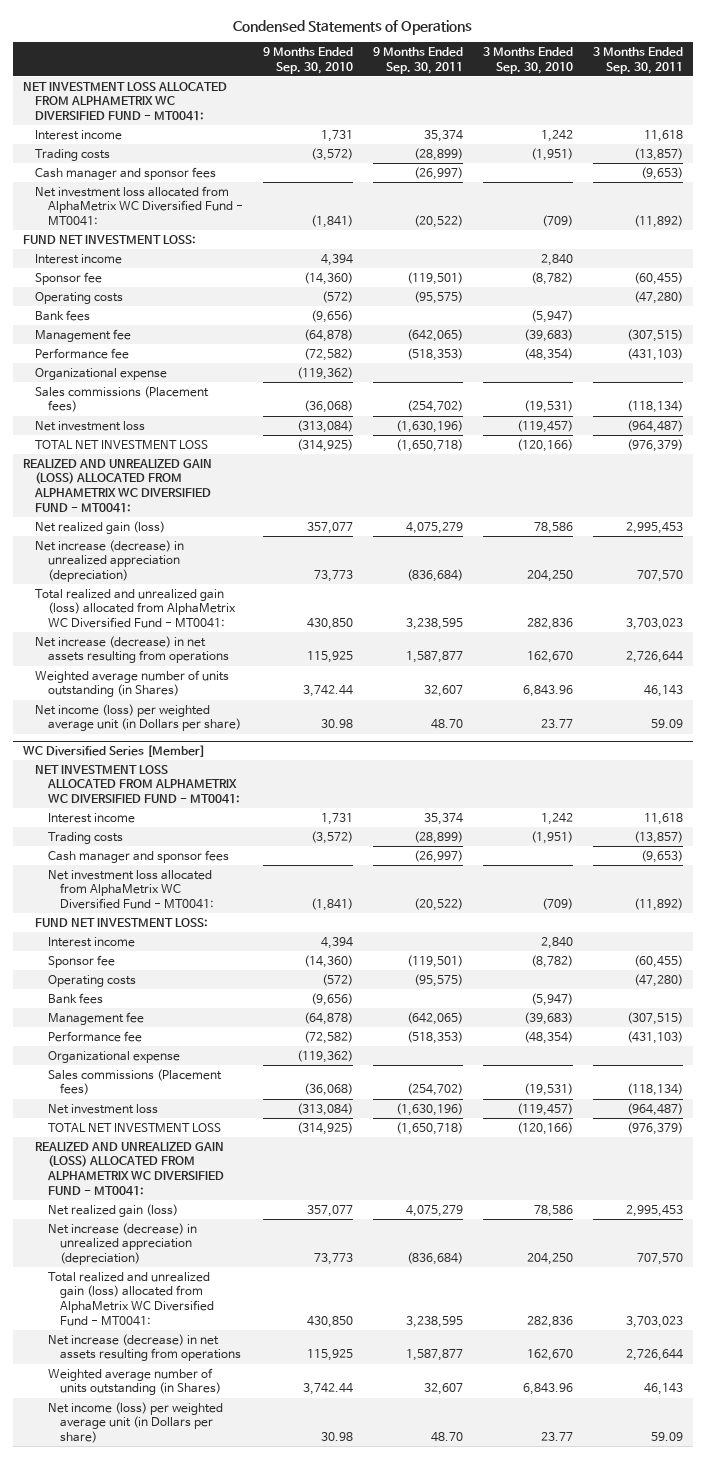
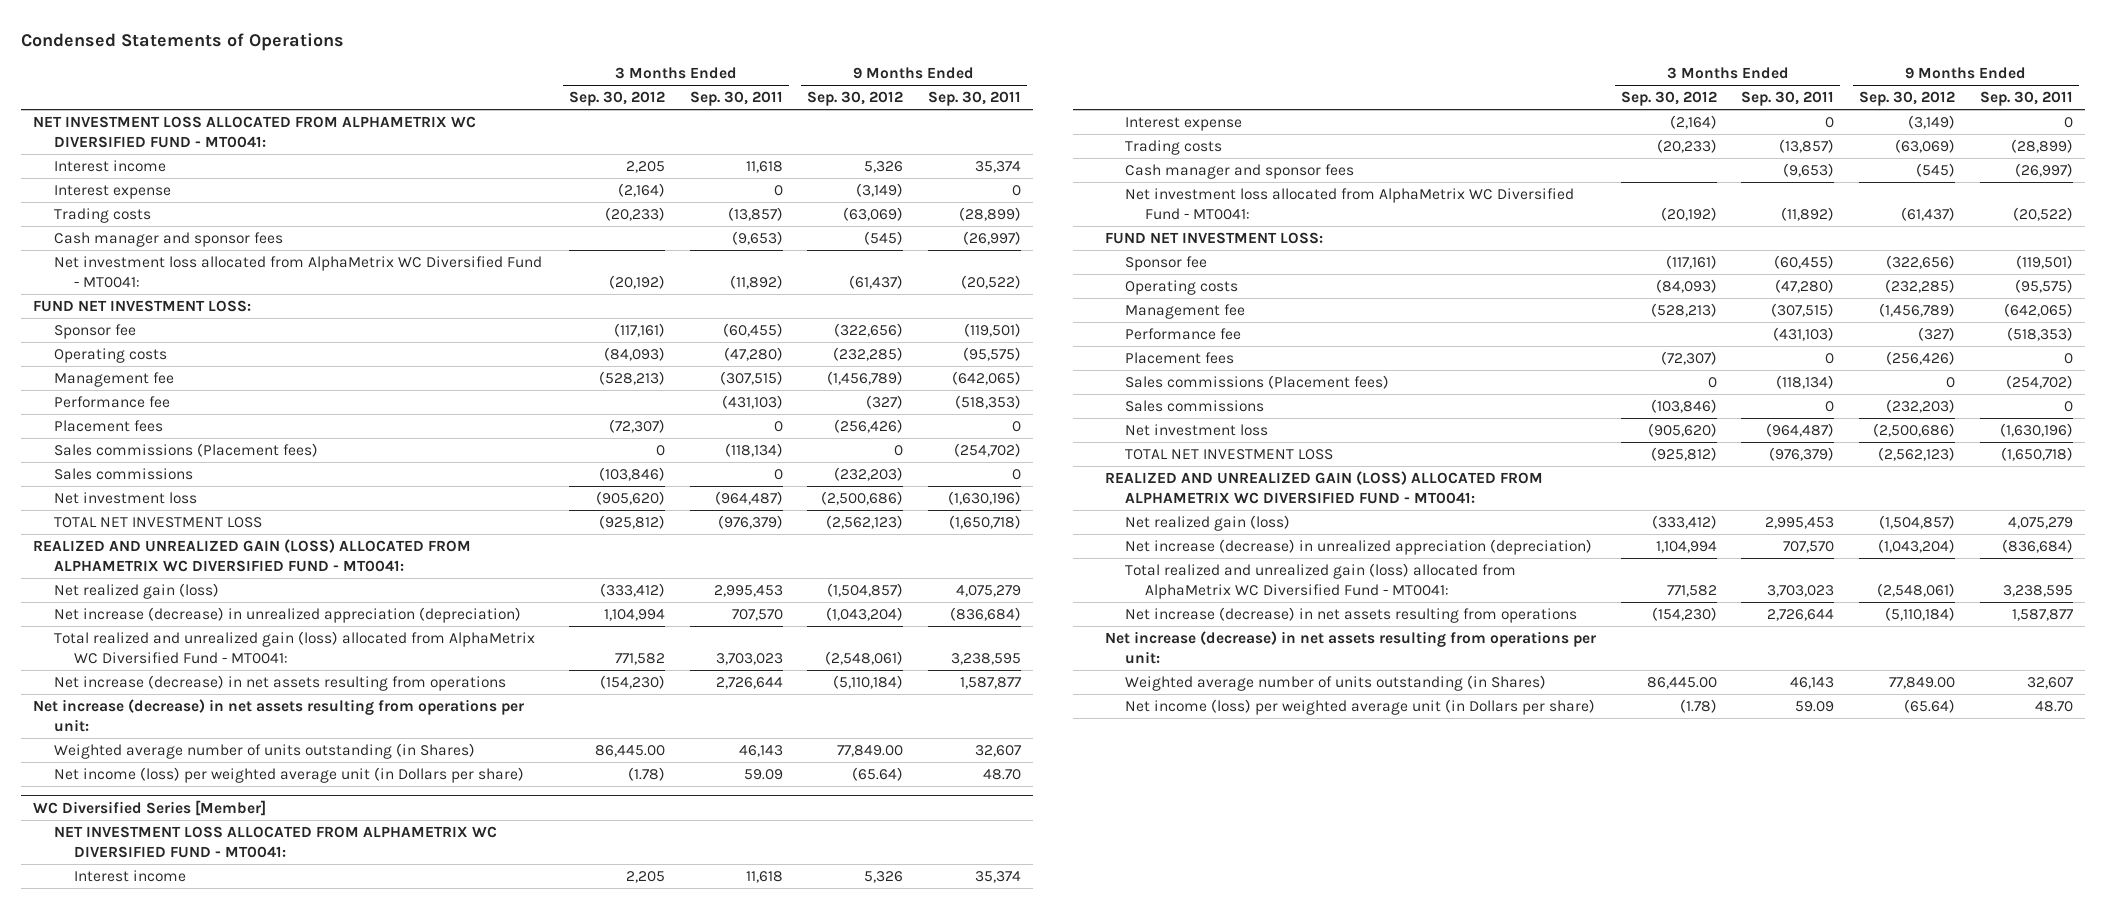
[262,46,353,74] 9 Months Ended Sep. 30, 2010 -> none
[482,46,573,74] 3 Months Ended Sep. 30, 2010 -> none
none -> [569,91,666,107] Sep. 30, 2012
none -> [807,91,904,107] Sep. 30, 2012
none -> [53,184,171,199] Interest expense
[35,253,123,264] Interest income -> none
[35,309,91,321] Bank fees -> none
[35,367,168,380] Organizational expense -> none
none -> [53,419,163,432] Placement fees
none -> [53,467,193,480] Sales commissions
none -> [33,698,525,732] Net increase (decrease) in net assets resulting from operations per unit:
none -> [1125,116,1243,131] Interest expense
[47,936,135,947] Interest income -> none
[47,992,103,1004] Bank fees -> none
[47,1050,180,1063] Organizational expense -> none
none -> [1125,351,1235,364] Placement fees
none -> [1125,399,1265,412] Sales commissions
none -> [1105,630,1597,664] Net increase (decrease) in net assets resulting from operations per unit:

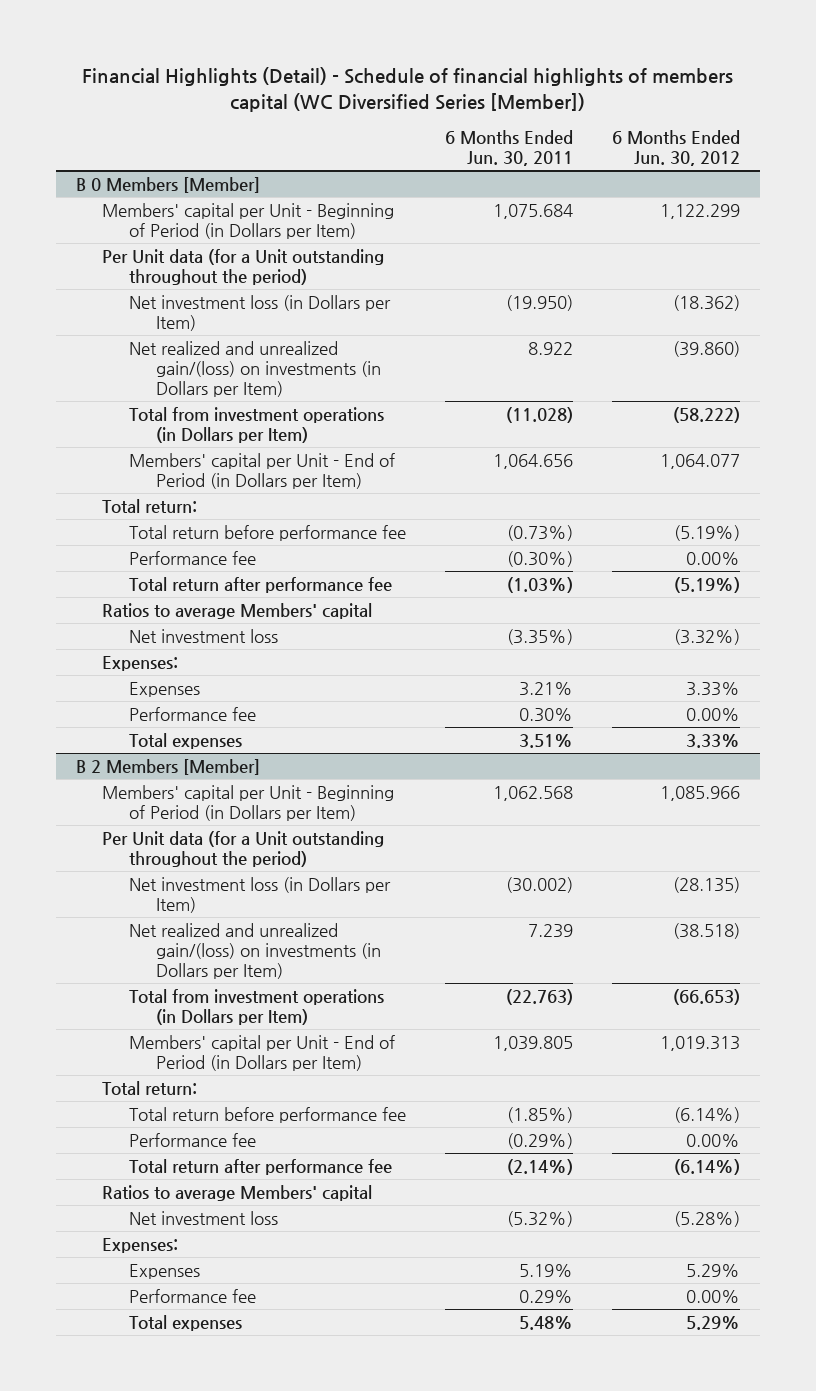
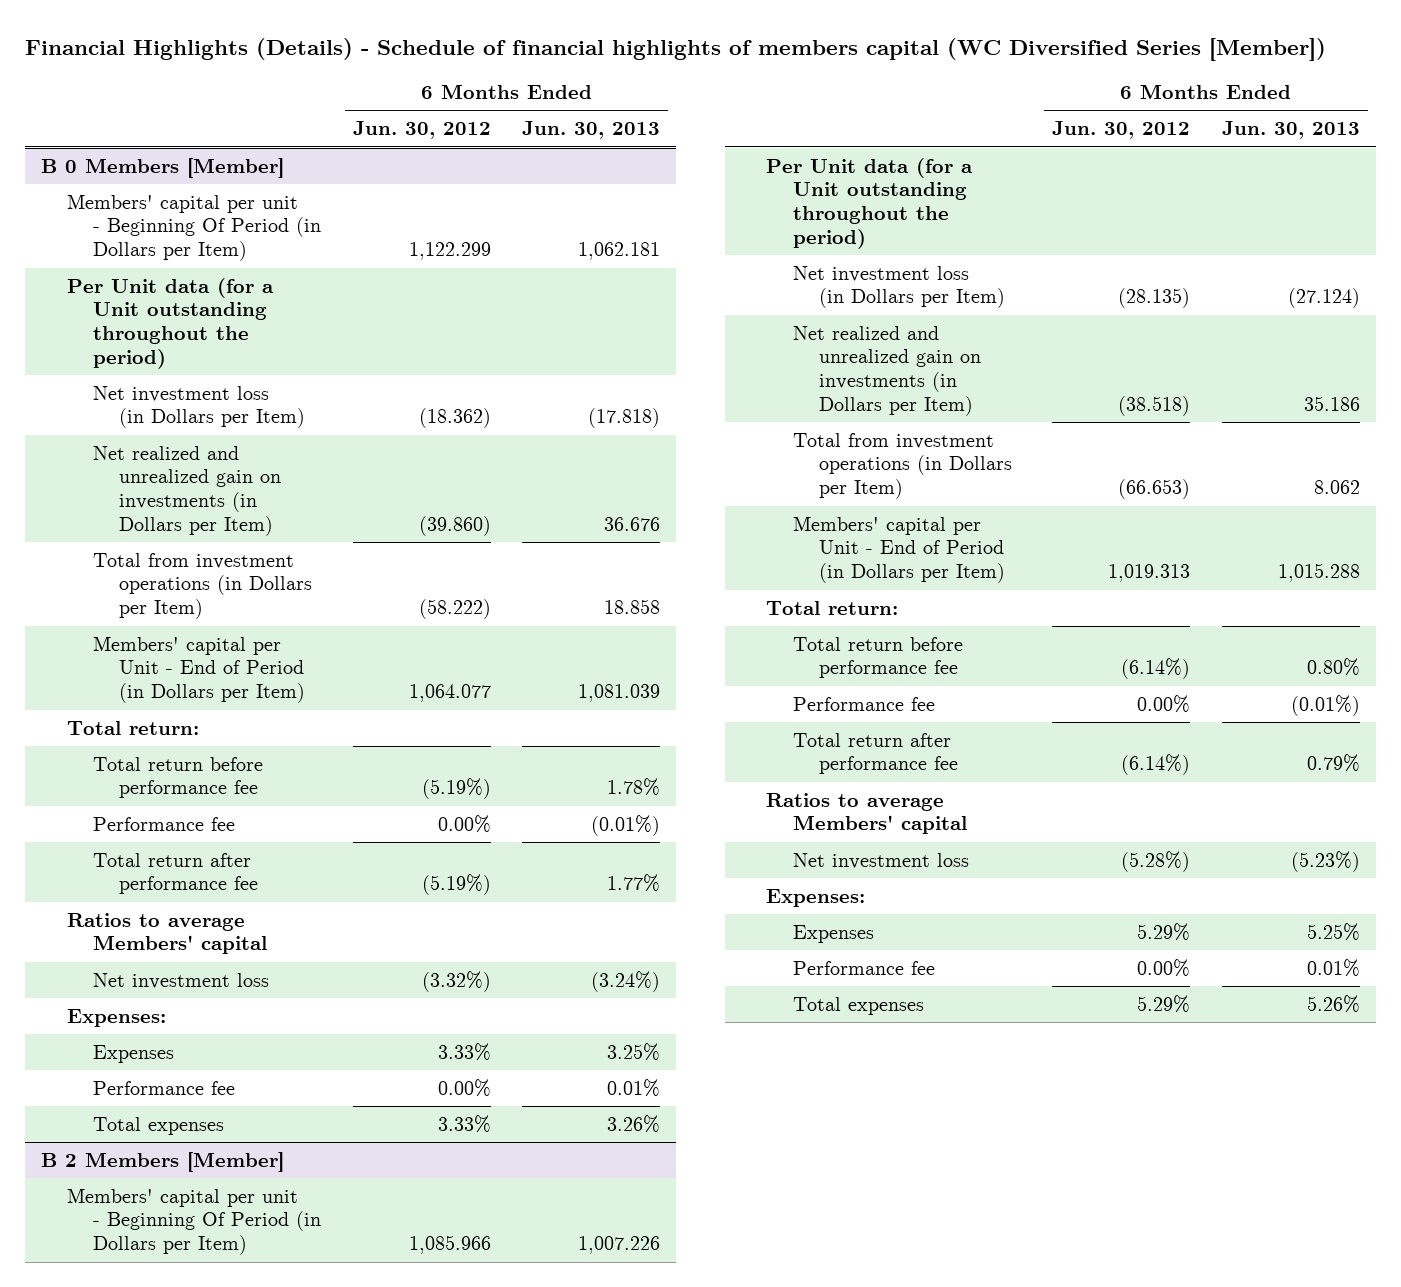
[82,66,734,112] Financial Highlights (Detail) - Schedule of financial highlights of members capital (WC Diversified Series [Member]) -> [25,38,1327,62] Financial Highlights (Details) - Schedule of financial highlights of members capital (WC Diversified Series [Member])
[445,130,574,167] 6 Months Ended Jun. 30, 2011 -> none
none -> [522,121,661,140] Jun. 30, 2013
[102,202,395,239] Members' capital per Unit - Beginning of Period (in Dollars per Item) -> [66,193,322,262] Members' capital per unit - Beginning Of Period (in Dollars per Item)
[128,340,381,397] Net realized and unrealized gain/(loss) on investments (in Dollars per Item) -> [93,445,282,536] Net realized and unrealized gain on investments (in Dollars per Item)
[102,784,395,821] Members' capital per Unit - Beginning of Period (in Dollars per Item) -> [66,1187,322,1256] Members' capital per unit - Beginning Of Period (in Dollars per Item)
[128,922,381,979] Net realized and unrealized gain/(loss) on investments (in Dollars per Item) -> [792,325,981,416] Net realized and unrealized gain on investments (in Dollars per Item)

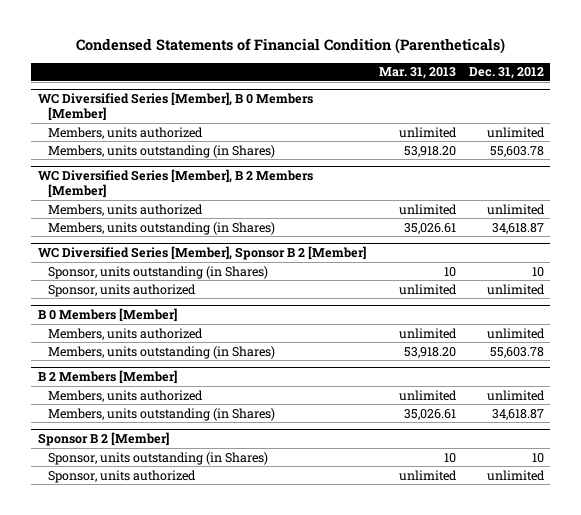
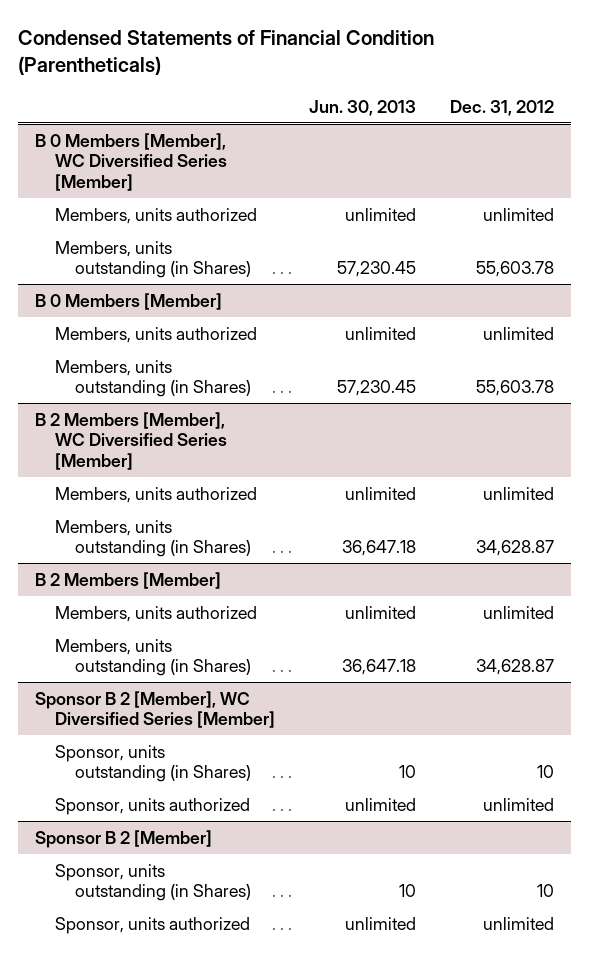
[378,67,456,80] Mar. 31, 2013 -> none
none -> [309,99,417,116] Jun. 30, 2013
[37,92,313,122] WC Diversified Series [Member], B 0 Members [Member] -> [35,132,228,191] B 0 Members [Member], WC Diversified Series [Member]
[37,169,313,199] WC Diversified Series [Member], B 2 Members [Member] -> none
[47,203,203,216] Members, units authorized -> none
[47,221,275,235] Members, units outstanding (in Shares) -> none
[37,246,366,261] WC Diversified Series [Member], Sponsor B 2 [Member] -> none
[47,265,268,279] Sponsor, units outstanding (in Shares) -> none
[47,283,196,297] Sponsor, units authorized -> none
none -> [35,411,228,470] B 2 Members [Member], WC Diversified Series [Member]
none -> [55,486,258,503] Members, units authorized
none -> [55,519,251,558] Members, units outstanding (in Shares)
[491,408,544,420] 34,618.87 -> [476,659,555,676] 34,628.87
none -> [35,690,276,729] Sponsor B 2 [Member], WC Diversified Series [Member]
none -> [55,744,251,783] Sponsor, units outstanding (in Shares)
none -> [55,797,251,815] Sponsor, units authorized

